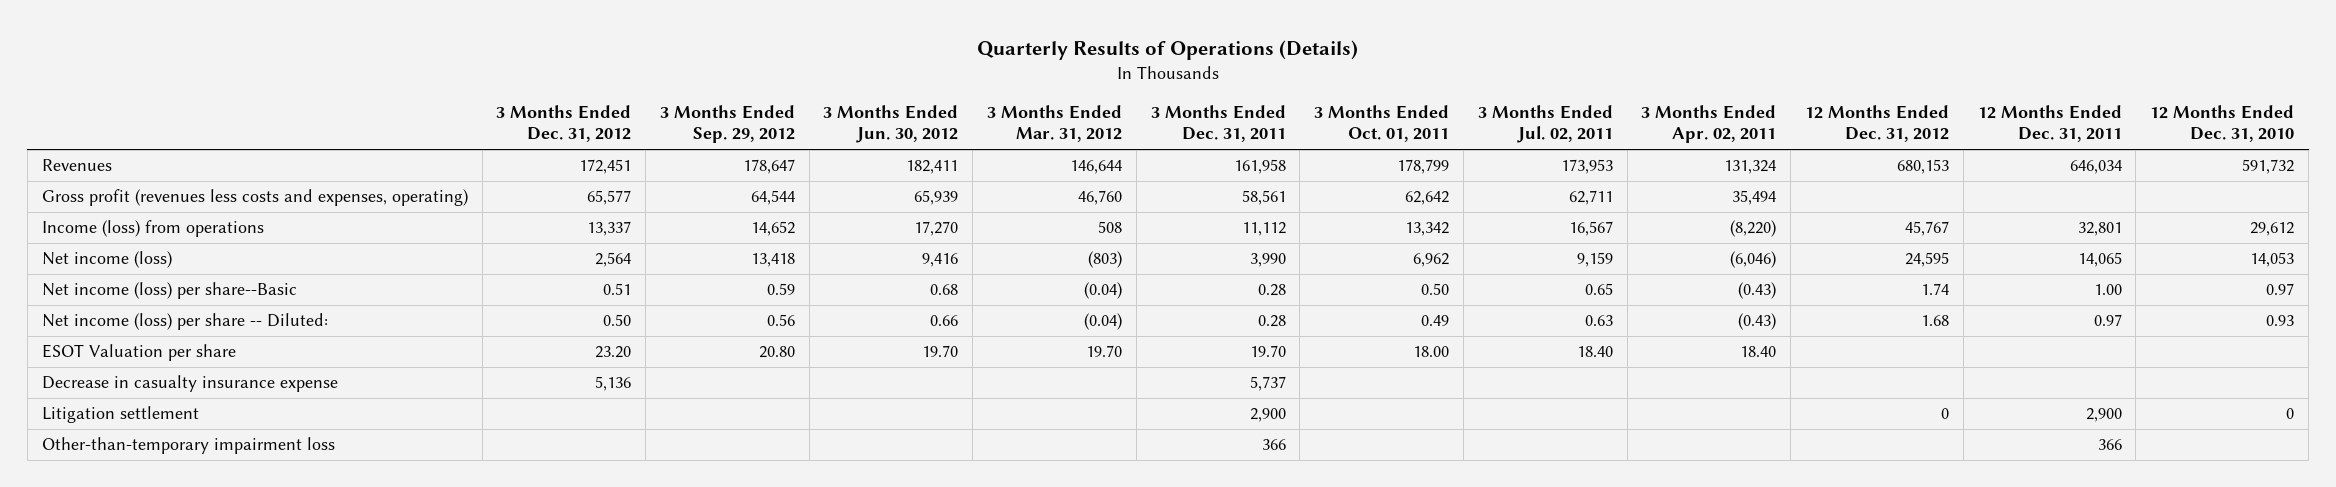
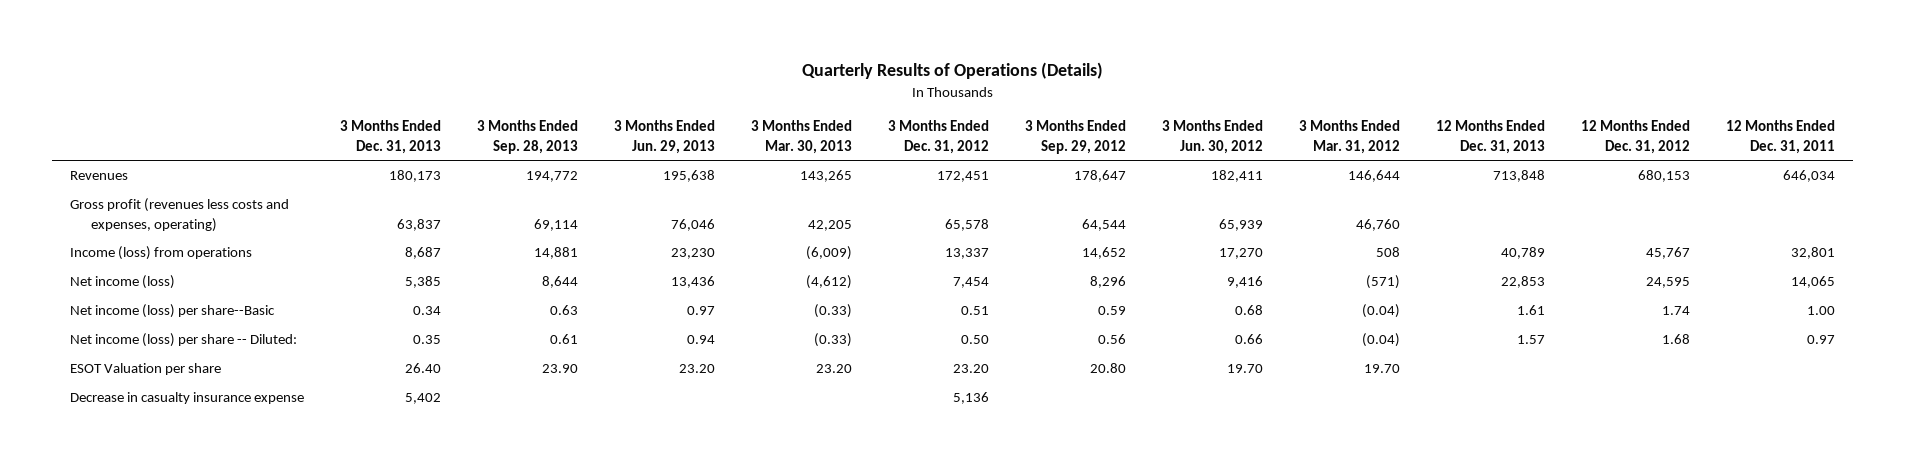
[1150,105,1286,143] 3 Months Ended Dec. 31, 2011 -> none
[1314,105,1450,143] 3 Months Ended Oct. 01, 2011 -> none
[1477,105,1613,144] 3 Months Ended Jul. 02, 2011 -> none
[1641,105,1777,144] 3 Months Ended Apr. 02, 2011 -> none
[2150,105,2295,143] 12 Months Ended Dec. 31, 2010 -> none
none -> [340,120,442,154] 3 Months Ended Dec. 31, 2013
none -> [477,120,579,154] 3 Months Ended Sep. 28, 2013
none -> [614,120,716,154] 3 Months Ended Jun. 29, 2013
none -> [751,120,853,154] 3 Months Ended Mar. 30, 2013
none -> [1436,120,1546,154] 12 Months Ended Dec. 31, 2013
[587,190,632,206] 65,577 -> [945,218,990,231] 65,578
[595,252,632,268] 2,564 -> [953,277,990,289] 7,454
[750,253,795,268] 13,418 -> [1090,276,1127,289] 8,296
[1088,251,1123,269] (803) -> [1366,275,1401,290] (571)
[41,406,199,424] Litigation settlement -> none
[41,437,335,455] Other-than-temporary impairment loss -> none

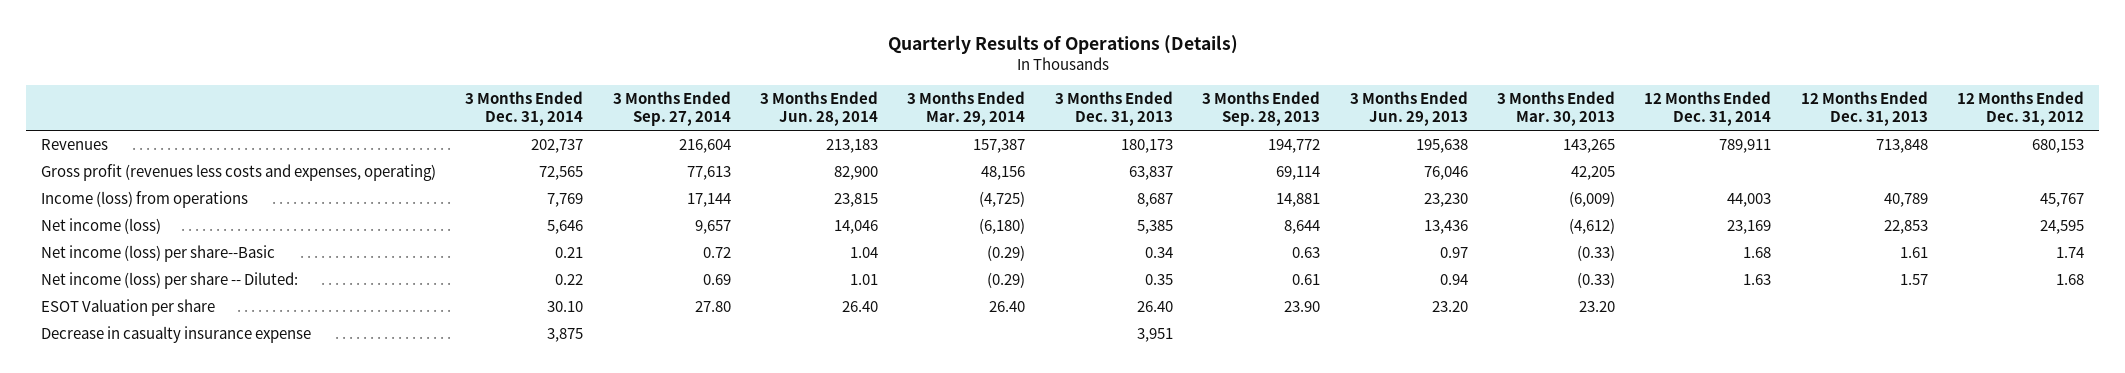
[888,120,990,154] 3 Months Ended Dec. 31, 2012 -> none
[1025,120,1127,154] 3 Months Ended Sep. 29, 2012 -> none
[1162,120,1264,154] 3 Months Ended Jun. 30, 2012 -> none
[1299,120,1401,154] 3 Months Ended Mar. 31, 2012 -> none
[1726,120,1836,154] 12 Months Ended Dec. 31, 2011 -> none
none -> [465,91,584,127] 3 Months Ended Dec. 31, 2014
none -> [612,91,731,127] 3 Months Ended Sep. 27, 2014
none -> [760,91,879,127] 3 Months Ended Jun. 28, 2014
none -> [907,91,1026,127] 3 Months Ended Mar. 29, 2014
none -> [1644,91,1772,127] 12 Months Ended Dec. 31, 2014
[405,393,442,405] 5,402 -> [1136,328,1173,343] 3,951

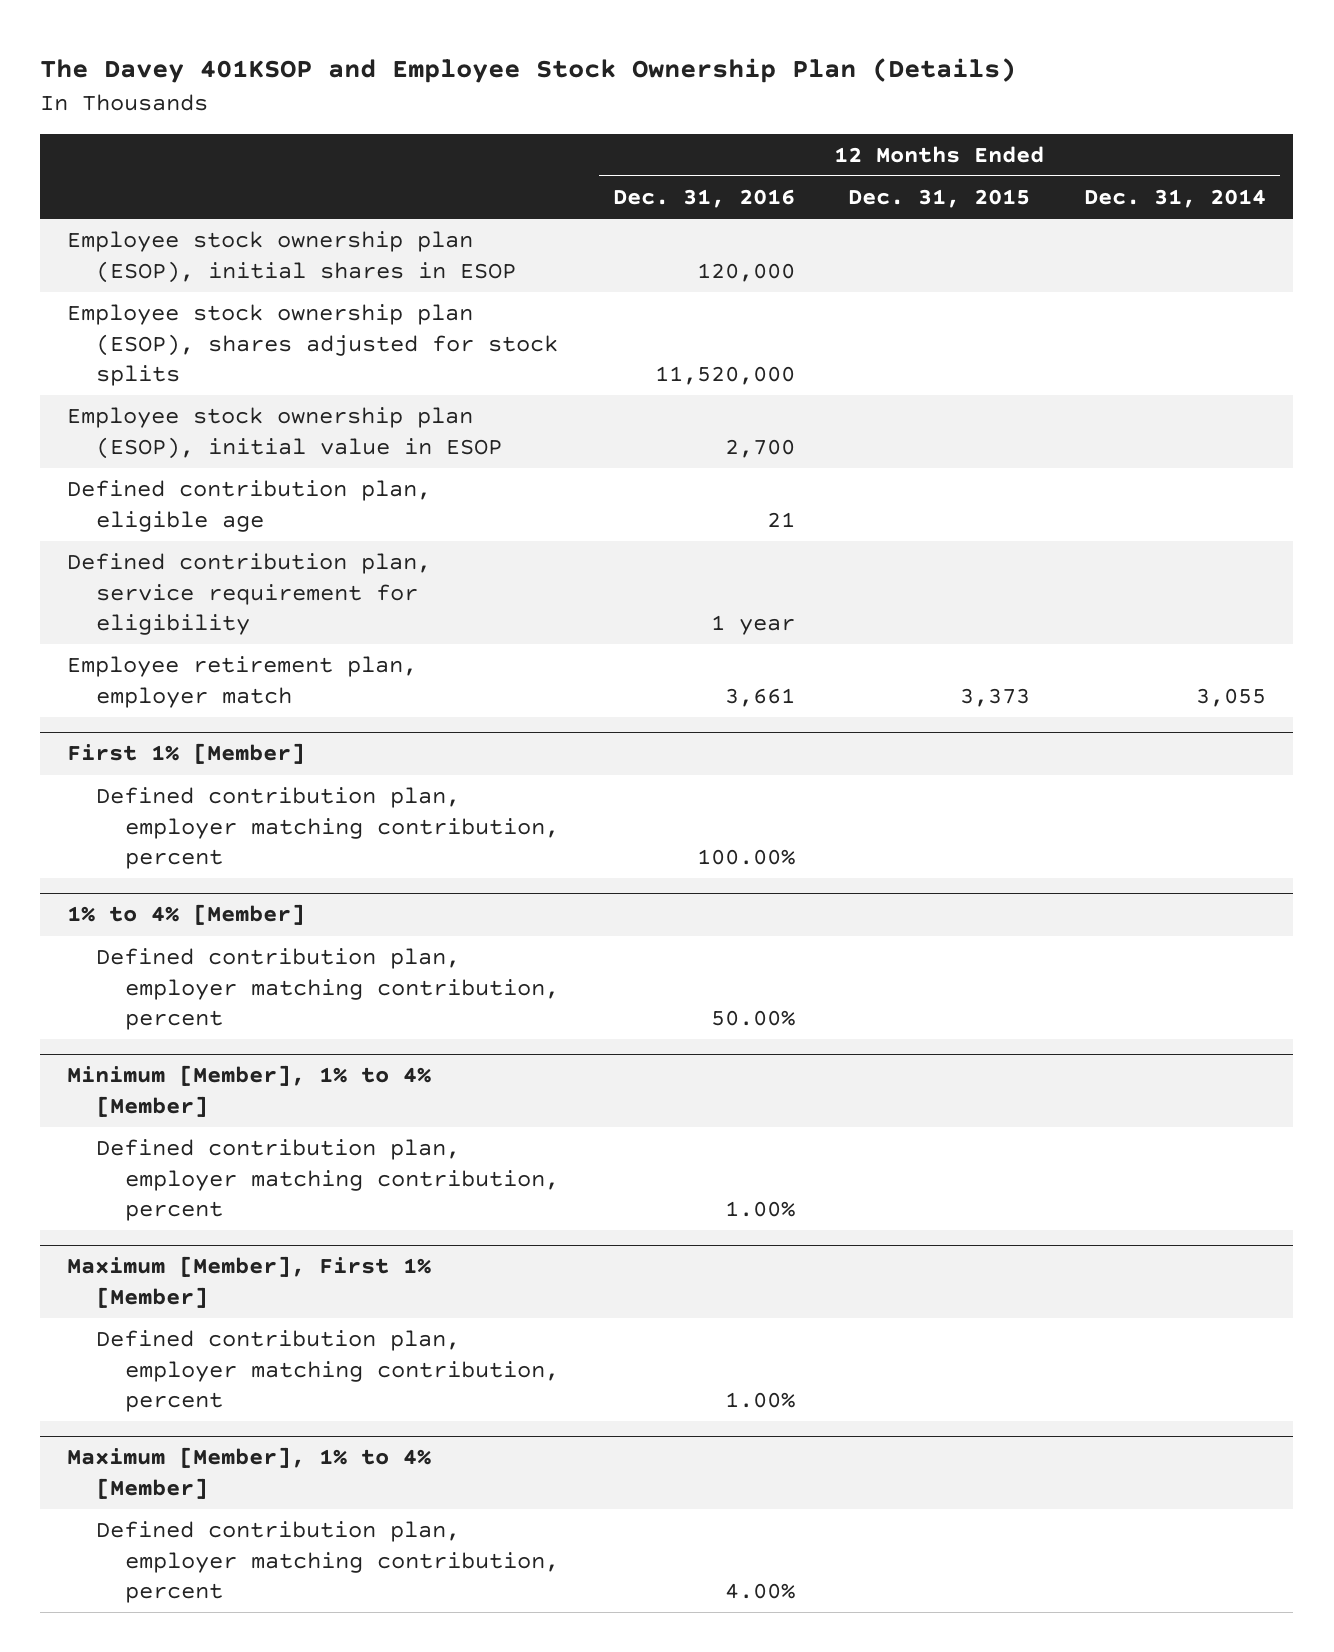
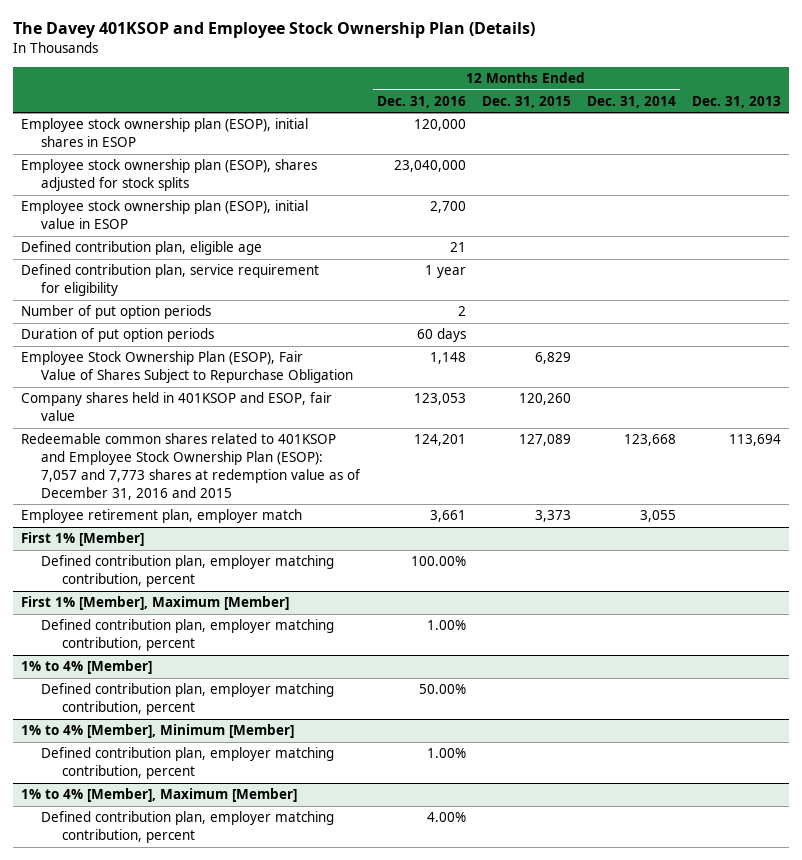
none -> [692,95,782,108] Dec. 31, 2013
[654,366,795,386] 11,520,000 -> [393,160,466,173] 23,040,000
none -> [21,305,212,320] Number of put option periods
none -> [21,328,215,343] Duration of put option periods
none -> [21,351,354,384] Employee Stock Ownership Plan (ESOP), Fair Value of Shares Subject to Repurchase Obligation
none -> [21,392,333,422] Company shares held in 401KSOP and ESOP, fair value
none -> [21,433,362,500] Redeemable common shares related to 401KSOP and Employee Stock Ownership Plan (ESOP): 7,057 and 7,773 shares at redemption value as of December 31, 2016 and 2015
none -> [21,596,290,611] First 1% [Member], Maximum [Member]
none -> [41,619,335,652] Defined contribution plan, employer matching contribution, percent
[95,1139,559,1222] Defined contribution plan, employer matching contribution, percent -> none
[67,1256,432,1308] Maximum [Member], First 1% [Member] -> none
[67,1065,432,1117] Minimum [Member], 1% to 4% [Member] -> [21,724,295,739] 1% to 4% [Member], Minimum [Member]
[67,1447,432,1499] Maximum [Member], 1% to 4% [Member] -> [21,788,298,803] 1% to 4% [Member], Maximum [Member]

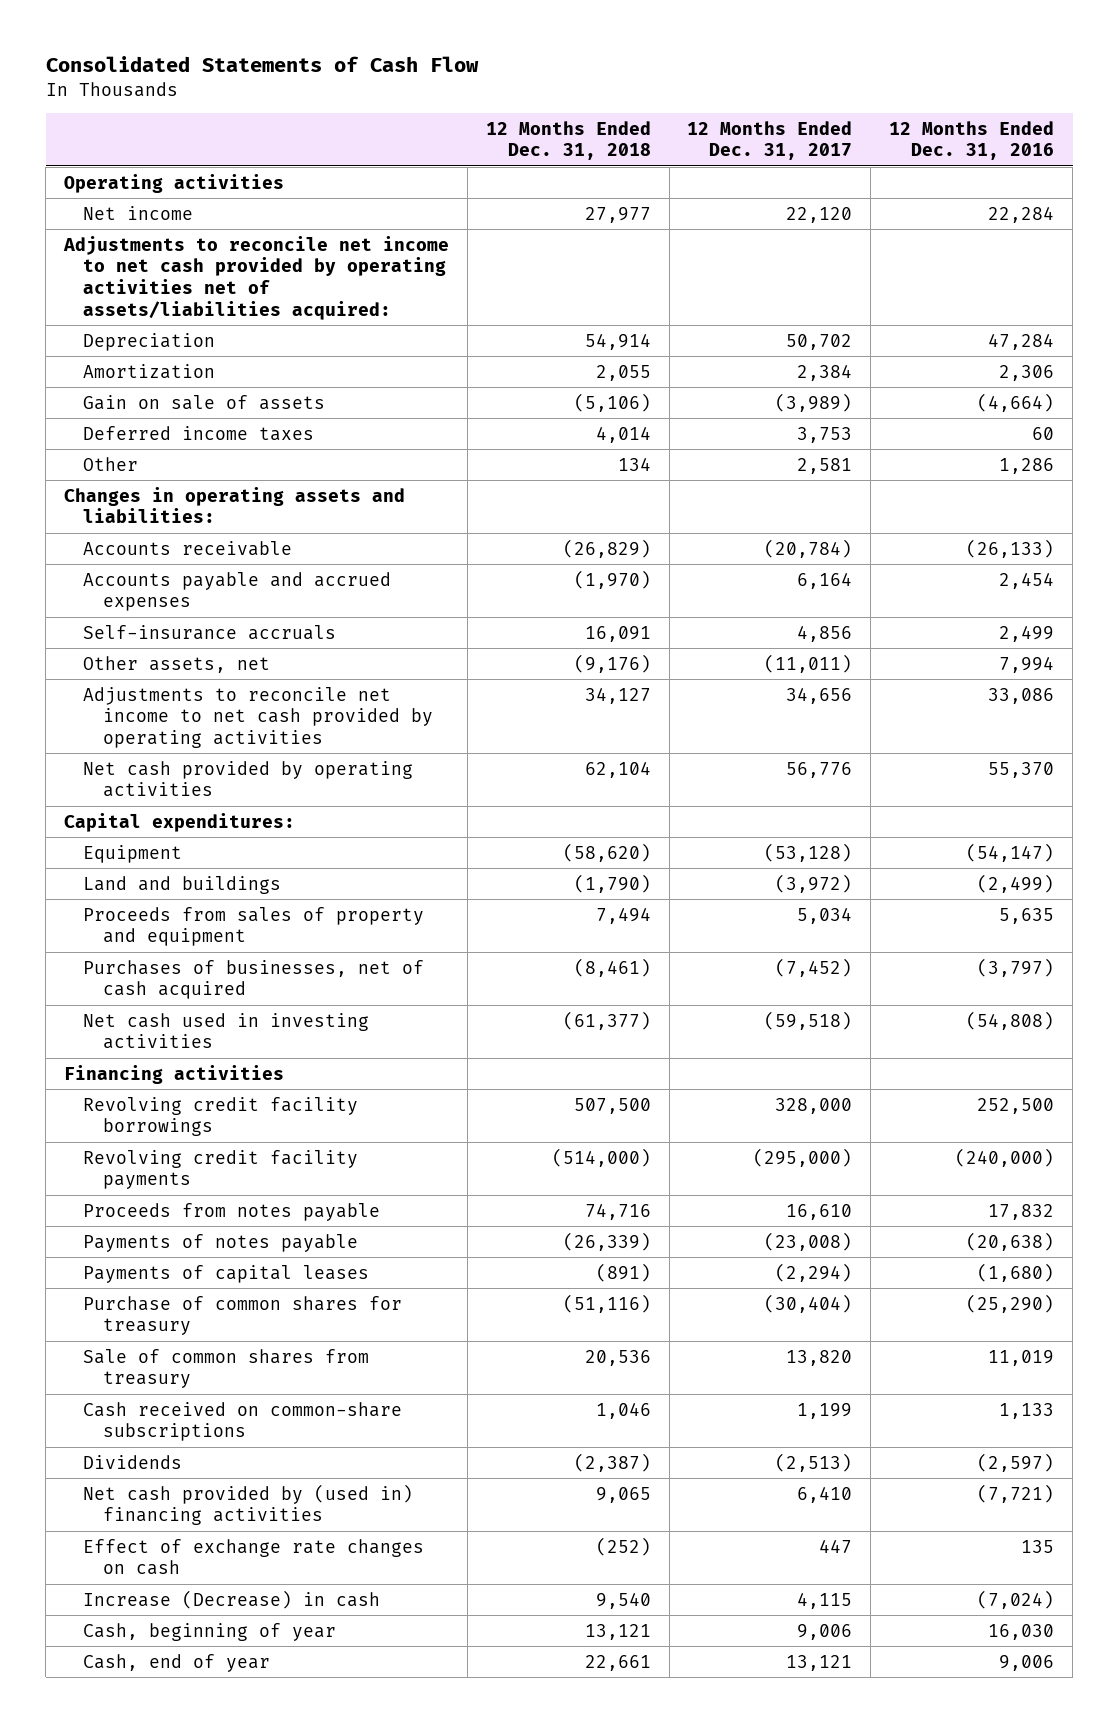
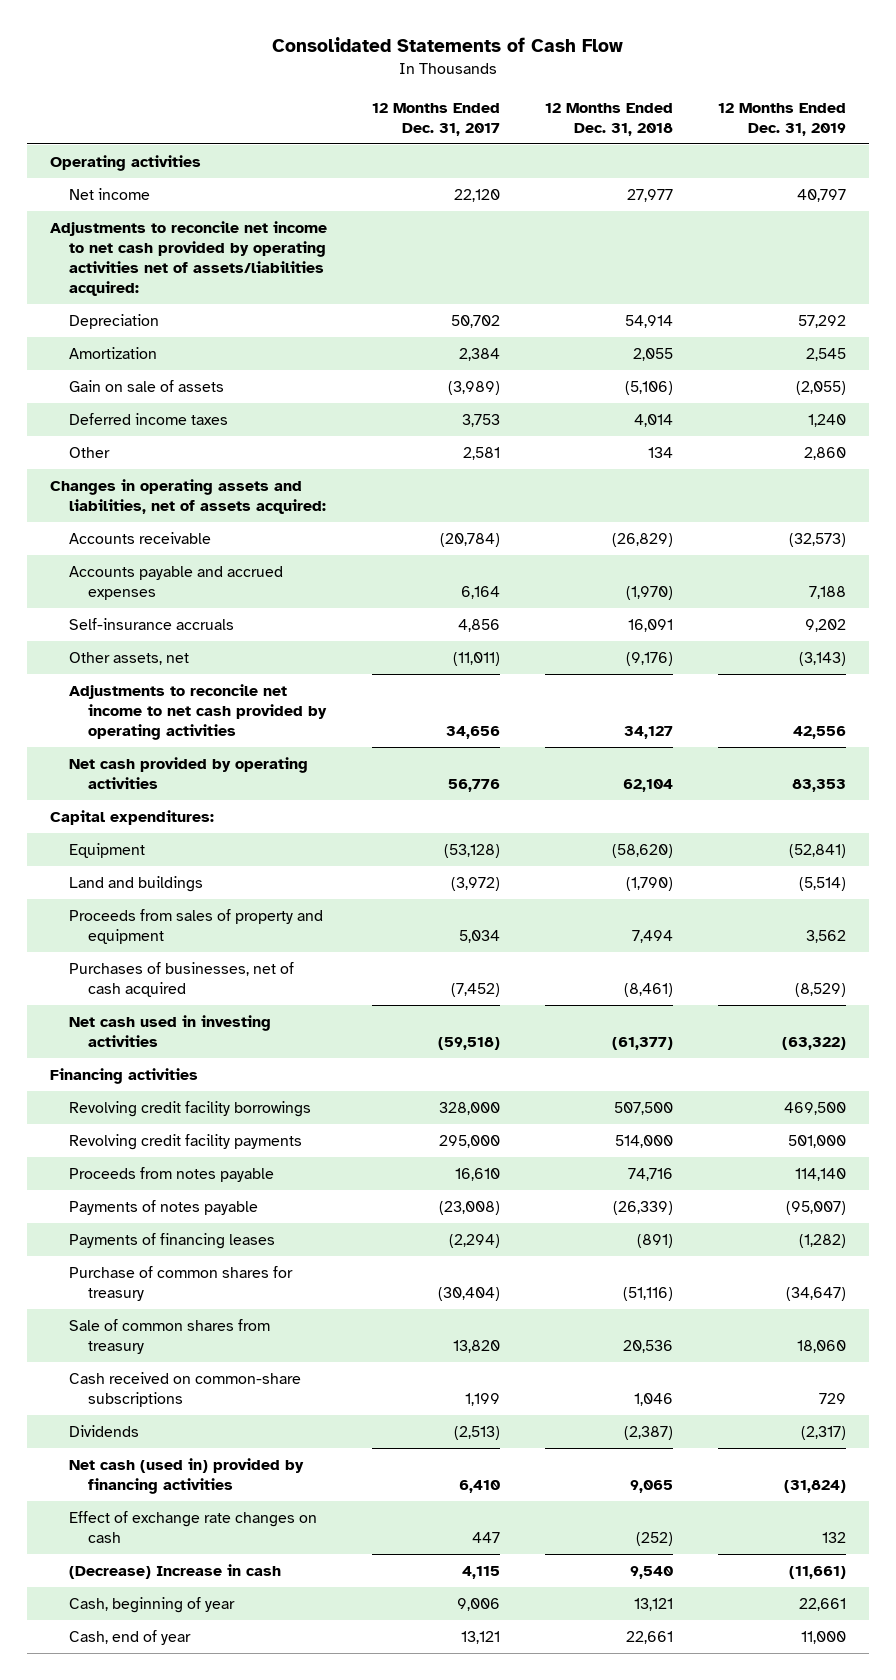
[889,120,1055,161] 12 Months Ended Dec. 31, 2016 -> none
none -> [718,102,847,136] 12 Months Ended Dec. 31, 2019
[63,486,405,524] Changes in operating assets and liabilities: -> [49,478,326,515] Changes in operating assets and liabilities, net of assets acquired:
[551,1147,651,1167] (514,000) -> [614,1134,673,1148] 514,000
[753,1147,853,1167] (295,000) -> [438,1134,500,1148] 295,000
[83,1264,370,1283] Payments of capital leases -> [68,1232,275,1249] Payments of financing leases
[83,1483,414,1526] Net cash provided by (used in) financing activities -> [68,1457,304,1495] Net cash (used in) provided by financing activities
[83,1589,381,1609] Increase (Decrease) in cash -> [68,1563,281,1579] (Decrease) Increase in cash

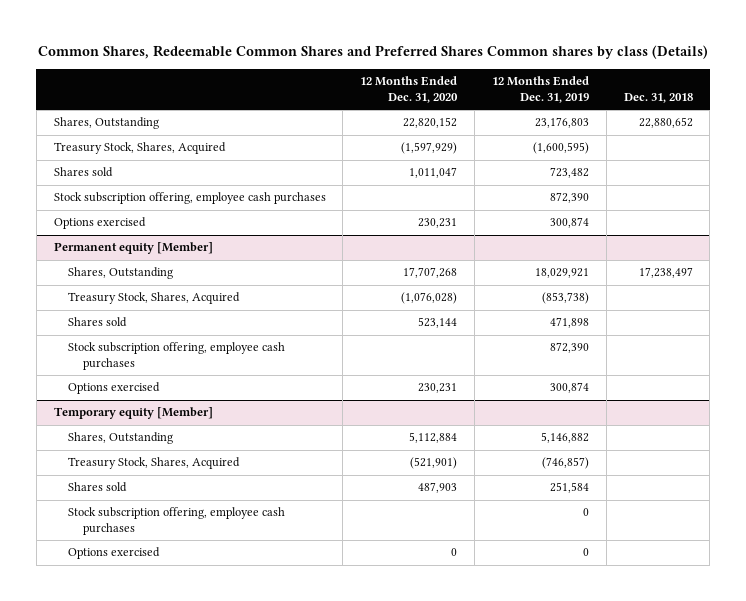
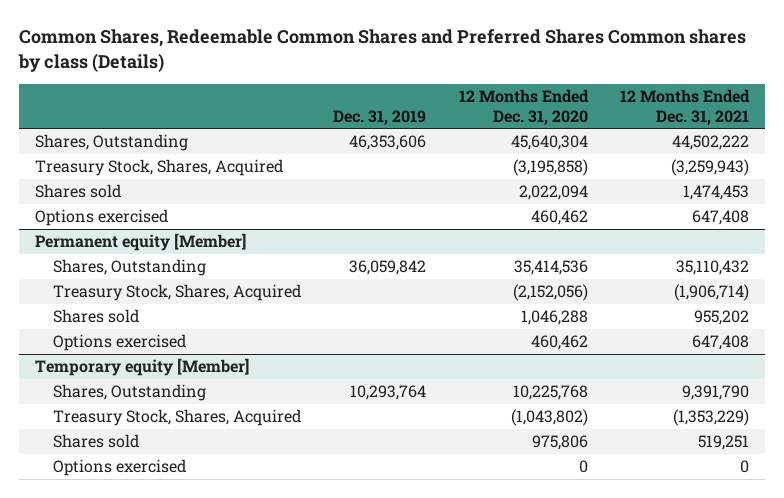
[491,76,589,103] 12 Months Ended Dec. 31, 2019 -> none
[623,92,693,103] Dec. 31, 2018 -> none
none -> [333,109,427,125] Dec. 31, 2019
none -> [619,88,750,125] 12 Months Ended Dec. 31, 2021
[53,192,326,205] Stock subscription offering, employee cash purchases -> none
[403,117,458,129] 22,820,152 -> [510,135,588,151] 45,640,304
[401,142,458,155] (1,597,929) -> [512,159,588,177] (3,195,858)
[409,167,458,179] 1,011,047 -> [518,185,588,201] 2,022,094
[418,218,458,229] 230,231 -> [530,210,588,226] 460,462
[68,342,286,371] Stock subscription offering, employee cash purchases -> none
[403,267,458,279] 17,707,268 -> [513,260,588,276] 35,414,536
[401,292,458,305] (1,076,028) -> [512,284,588,302] (2,152,056)
[418,317,458,329] 523,144 -> [520,310,588,326] 1,046,288
[418,383,458,394] 230,231 -> [530,335,588,351] 460,462
[68,507,286,536] Stock subscription offering, employee cash purchases -> none
[409,432,458,444] 5,112,884 -> [512,385,588,401] 10,225,768
[410,457,458,470] (521,901) -> [510,409,588,427] (1,043,802)
[418,482,458,494] 487,903 -> [531,435,588,451] 975,806

